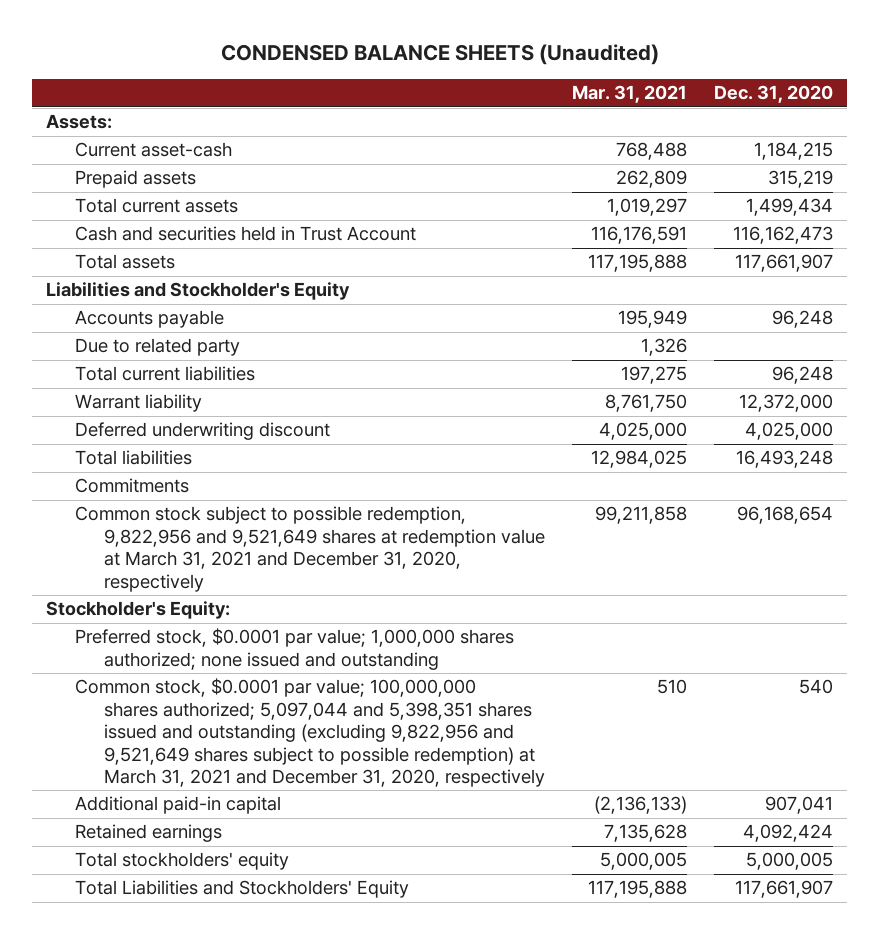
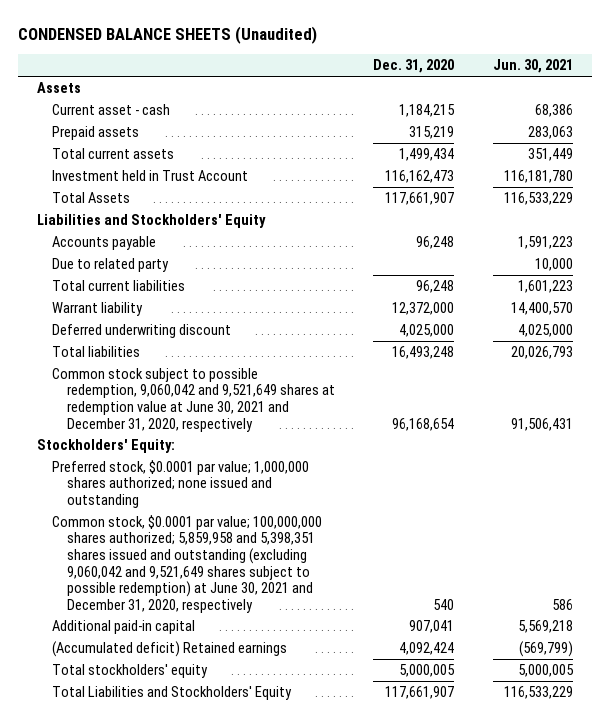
[572,85,688,104] Mar. 31, 2021 -> none
none -> [492,59,573,74] Jun. 30, 2021
[45,114,112,130] Assets: -> [37,81,82,93] Assets
[74,142,232,158] Current asset-cash -> [51,103,170,115] Current asset - cash
[74,226,416,242] Cash and securities held in Trust Account -> [51,169,248,181] Investment held in Trust Account
[74,254,175,270] Total assets -> [51,191,130,203] Total Assets
[45,282,350,301] Liabilities and Stockholder's Equity -> [37,213,267,228] Liabilities and Stockholders' Equity
[74,478,189,494] Commitments -> none
[74,506,545,592] Common stock subject to possible redemption, 9,822,956 and 9,521,649 shares at redemption value at March 31, 2021 and December 31, 2020, respectively -> [51,367,335,432] Common stock subject to possible redemption, 9,060,042 and 9,521,649 shares at redemption value at June 30, 2021 and December 31, 2020, respectively
[45,601,230,620] Stockholder's Equity: -> [37,438,176,453] Stockholders' Equity:
[74,678,545,787] Common stock, $0.0001 par value; 100,000,000 shares authorized; 5,097,044 and 5,398,351 shares issued and outstanding (excluding 9,822,956 and 9,521,649 shares subject to possible redemption) at March 31, 2021 and December 31, 2020, respectively -> [51,514,322,613] Common stock, $0.0001 par value; 100,000,000 shares authorized; 5,859,958 and 5,398,351 shares issued and outstanding (excluding 9,060,042 and 9,521,649 shares subject to possible redemption) at June 30, 2021 and December 31, 2020, respectively
[74,824,222,843] Retained earnings -> [51,640,287,657] (Accumulated deficit) Retained earnings

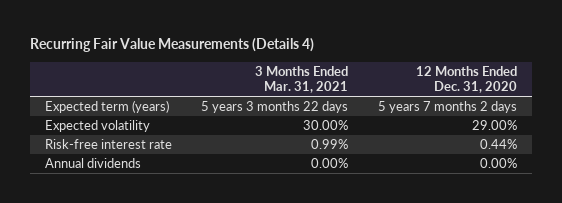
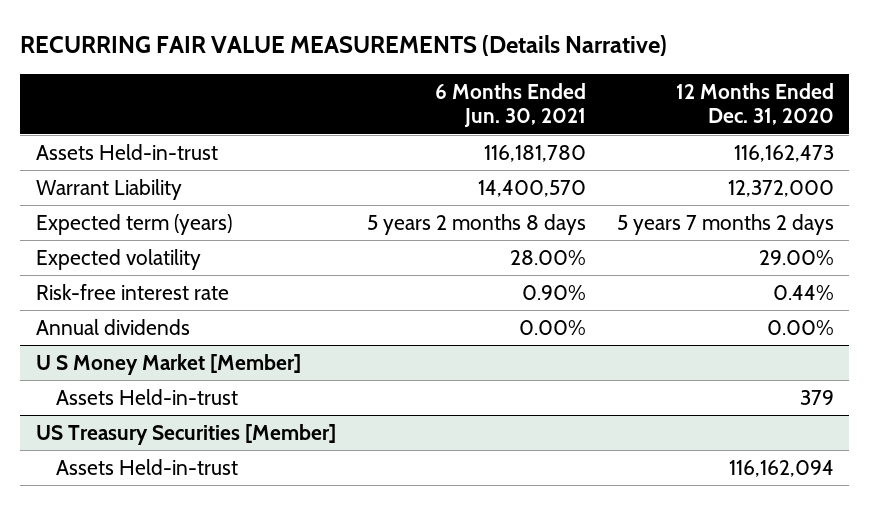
[30,38,315,53] Recurring Fair Value Measurements (Details 4) -> [20,34,668,56] RECURRING FAIR VALUE MEASUREMENTS (Details Narrative)
[255,65,349,94] 3 Months Ended Mar. 31, 2021 -> none
none -> [434,82,586,128] 6 Months Ended Jun. 30, 2021
none -> [35,143,218,160] Assets Held-in-trust
none -> [35,178,182,200] Warrant Liability
none -> [35,353,301,375] U S Money Market [Member]
none -> [56,388,239,405] Assets Held-in-trust
none -> [35,423,336,445] US Treasury Securities [Member]
none -> [56,458,239,475] Assets Held-in-trust

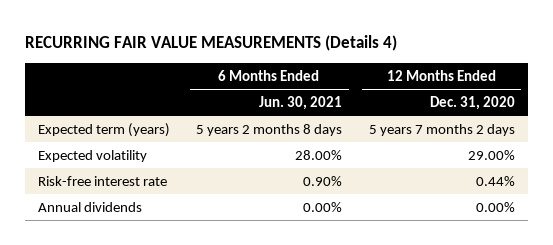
[20,34,668,56] RECURRING FAIR VALUE MEASUREMENTS (Details Narrative) -> [24,35,397,52] RECURRING FAIR VALUE MEASUREMENTS (Details 4)
[35,143,218,160] Assets Held-in-trust -> none
[35,178,182,200] Warrant Liability -> none
[35,353,301,375] U S Money Market [Member] -> none
[56,388,239,405] Assets Held-in-trust -> none
[35,423,336,445] US Treasury Securities [Member] -> none
[56,458,239,475] Assets Held-in-trust -> none

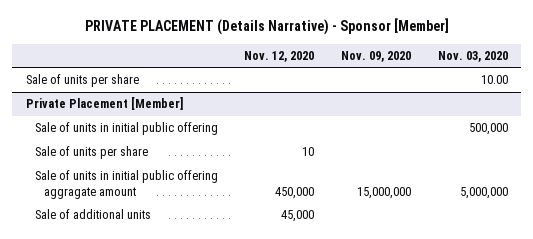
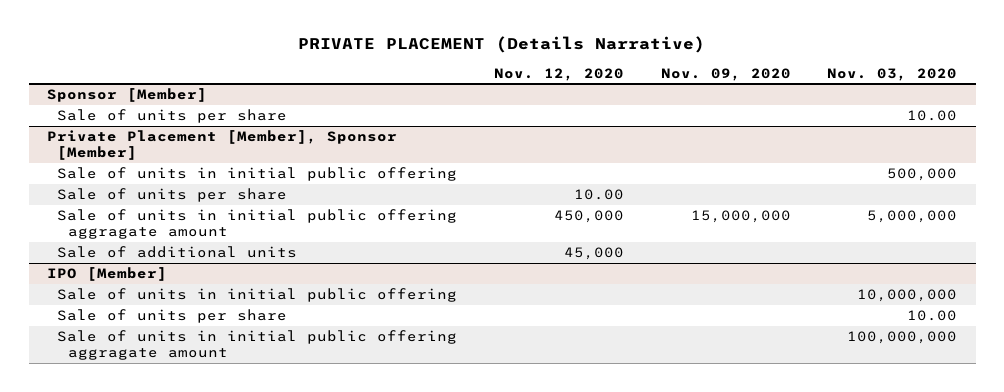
[84,18,449,36] PRIVATE PLACEMENT (Details Narrative) - Sponsor [Member] -> [298,36,706,54] PRIVATE PLACEMENT (Details Narrative)
none -> [46,88,207,103] Sponsor [Member]
[25,97,183,111] Private Placement [Member] -> [46,130,397,160] Private Placement [Member], Sponsor [Member]
[302,147,315,157] 10 -> [573,189,624,201] 10.00
none -> [46,267,167,282] IPO [Member]
none -> [57,288,458,303] Sale of units in initial public offering
none -> [57,309,288,324] Sale of units per share
none -> [57,330,458,360] Sale of units in initial public offering aggragate amount

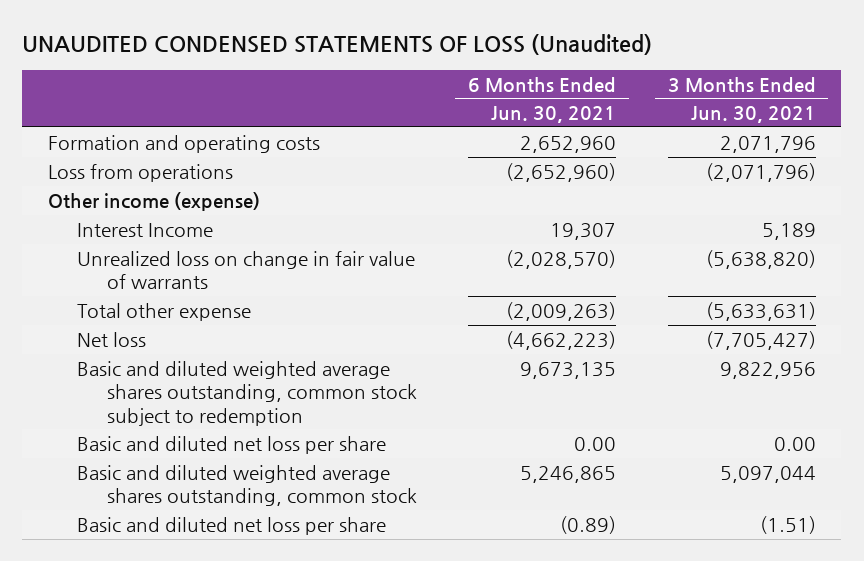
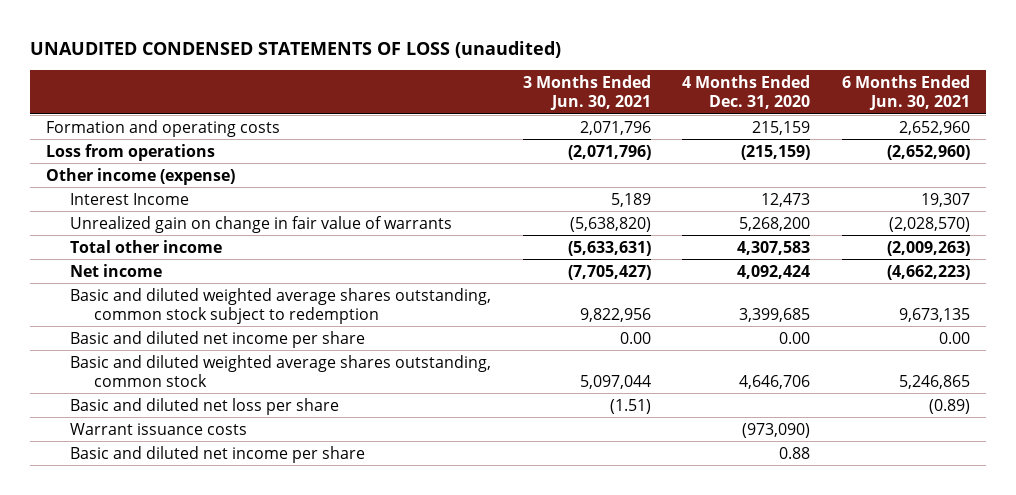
[22,34,653,56] UNAUDITED CONDENSED STATEMENTS OF LOSS (Unaudited) -> [30,40,562,58] UNAUDITED CONDENSED STATEMENTS OF LOSS (unaudited)
none -> [682,75,811,110] 4 Months Ended Dec. 31, 2020
[77,250,416,290] Unrealized loss on change in fair value of warrants -> [70,215,453,233] Unrealized gain on change in fair value of warrants
[77,302,252,321] Total other expense -> [70,239,223,253] Total other income
[77,331,147,347] Net loss -> [70,263,163,277] Net income
[77,435,387,454] Basic and diluted net loss per share -> [70,330,366,348] Basic and diluted net income per share
none -> [70,422,248,435] Warrant issuance costs
none -> [70,445,366,463] Basic and diluted net income per share

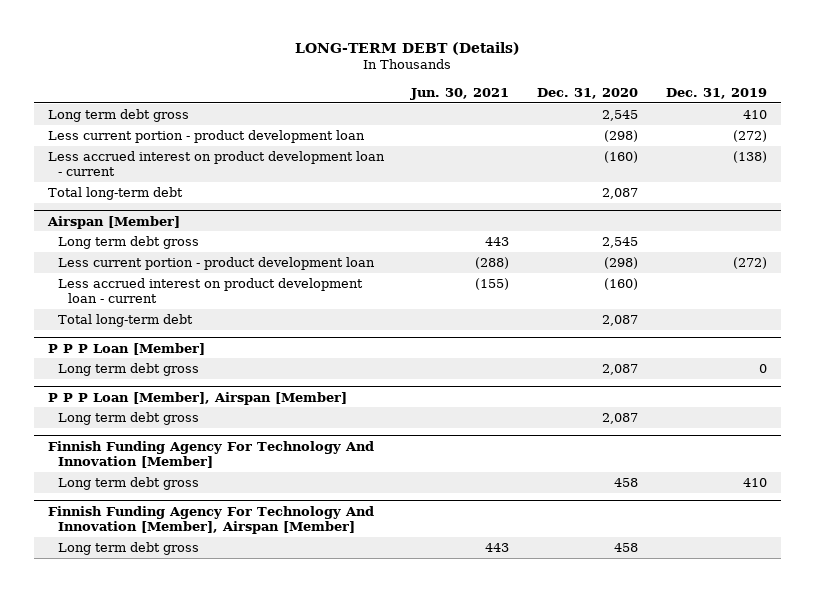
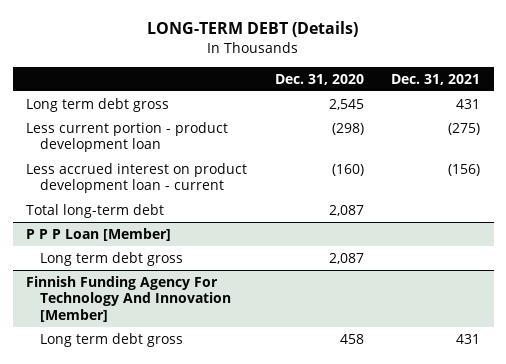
[410,87,510,100] Jun. 30, 2021 -> none
[666,87,768,99] Dec. 31, 2019 -> none
none -> [391,73,481,85] Dec. 31, 2021
[46,215,180,229] Airspan [Member] -> none
[57,235,199,249] Long term debt gross -> none
[57,256,375,270] Less current portion - product development loan -> none
[57,277,363,304] Less accrued interest on product development loan - current -> none
[57,313,193,327] Total long-term debt -> none
[47,391,347,405] P P P Loan [Member], Airspan [Member] -> none
[57,411,199,425] Long term debt gross -> none
[47,505,374,534] Finnish Funding Agency For Technology And Innovation [Member], Airspan [Member] -> none
[57,541,199,555] Long term debt gross -> none

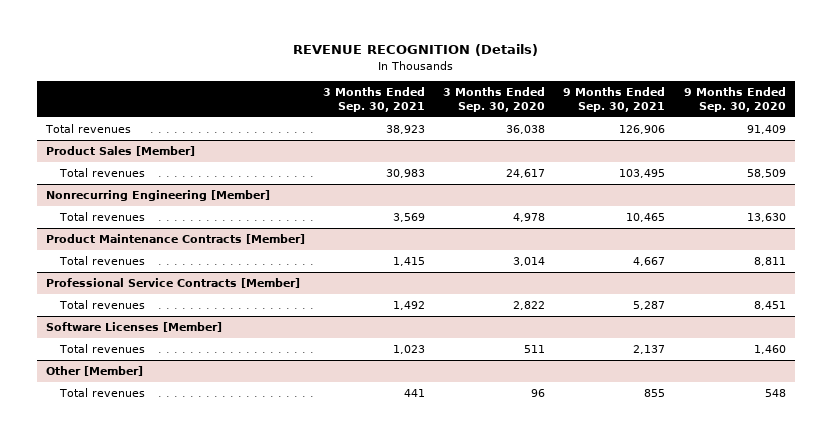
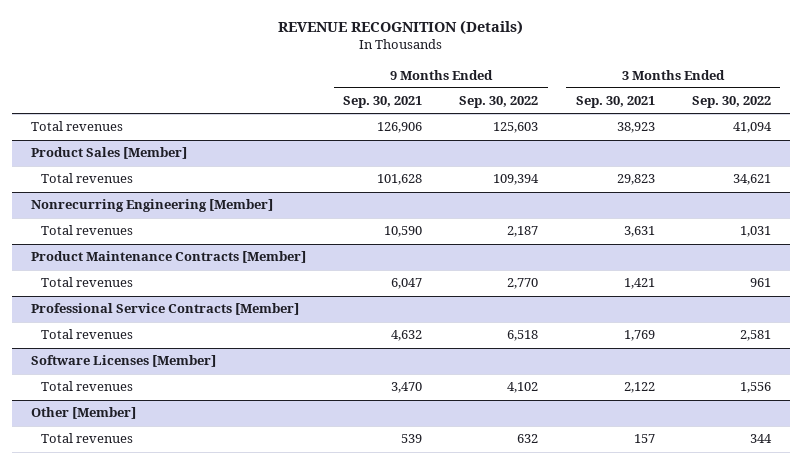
[443,86,546,112] 3 Months Ended Sep. 30, 2020 -> none
[683,86,786,112] 9 Months Ended Sep. 30, 2020 -> none
none -> [459,96,539,109] Sep. 30, 2022
none -> [692,96,772,109] Sep. 30, 2022
[386,169,426,179] 30,983 -> [616,174,655,186] 29,823
[619,169,666,179] 103,495 -> [377,174,423,186] 101,628
[393,213,426,223] 3,569 -> [623,226,655,238] 3,631
[626,213,666,223] 10,465 -> [384,226,423,238] 10,590
[393,257,426,267] 1,415 -> [623,278,655,290] 1,421
[633,257,666,267] 4,667 -> [391,278,423,290] 6,047
[393,301,426,311] 1,492 -> [623,330,655,342] 1,769
[633,301,666,311] 5,287 -> [391,330,423,342] 4,632
[393,345,426,355] 1,023 -> [623,382,655,394] 2,122
[633,345,666,355] 2,137 -> [391,382,423,394] 3,470
[404,389,426,398] 441 -> [633,434,655,444] 157
[644,389,666,398] 855 -> [401,434,423,444] 539

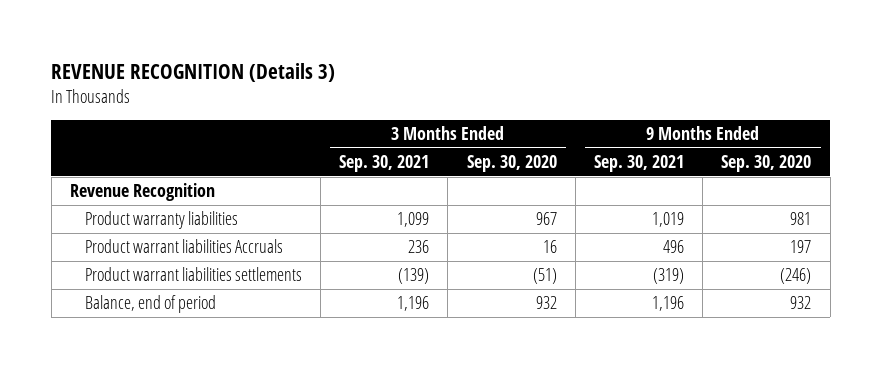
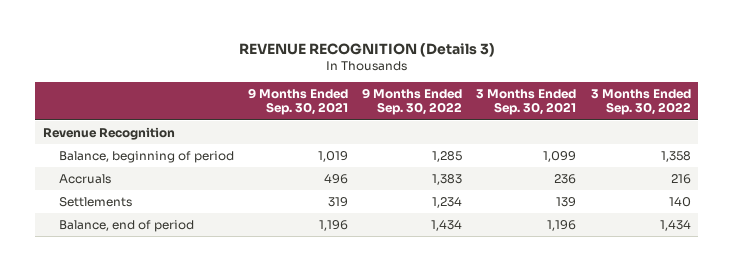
[466,155,557,173] Sep. 30, 2020 -> none
[721,155,812,173] Sep. 30, 2020 -> none
none -> [362,88,463,116] 9 Months Ended Sep. 30, 2022
none -> [590,89,691,116] 3 Months Ended Sep. 30, 2022
[84,211,238,230] Product warranty liabilities -> [59,150,235,163] Balance, beginning of period
[84,239,283,254] Product warrant liabilities Accruals -> [59,173,112,184] Accruals
[84,267,302,282] Product warrant liabilities settlements -> [59,196,133,207] Settlements
[398,268,430,285] (139) -> [556,196,577,207] 139
[652,268,684,285] (319) -> [328,196,349,207] 319

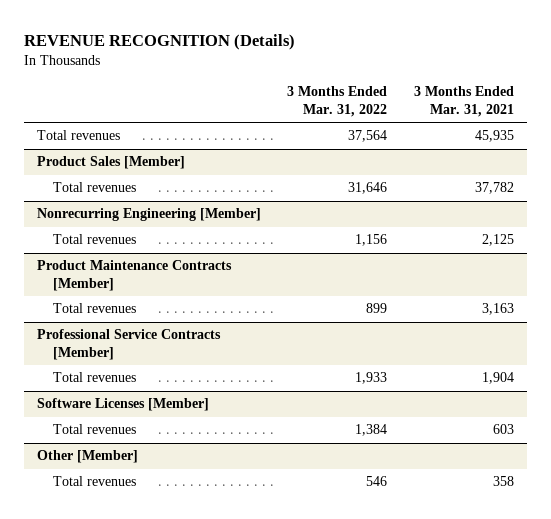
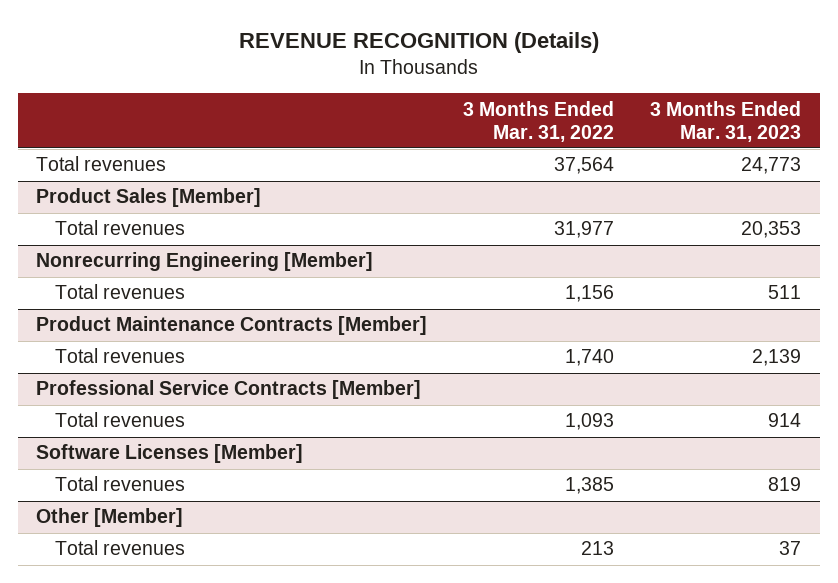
[413,86,514,118] 3 Months Ended Mar. 31, 2021 -> none
none -> [650,100,802,142] 3 Months Ended Mar. 31, 2023
[348,182,388,195] 31,646 -> [554,221,615,239] 31,977
[366,303,388,314] 899 -> [565,349,615,367] 1,740
[355,372,388,385] 1,933 -> [565,413,615,431] 1,093
[355,424,388,437] 1,384 -> [565,477,615,495] 1,385
[366,476,388,487] 546 -> [581,541,615,556] 213

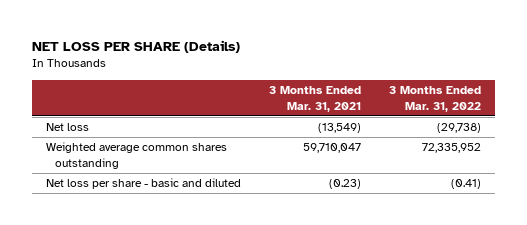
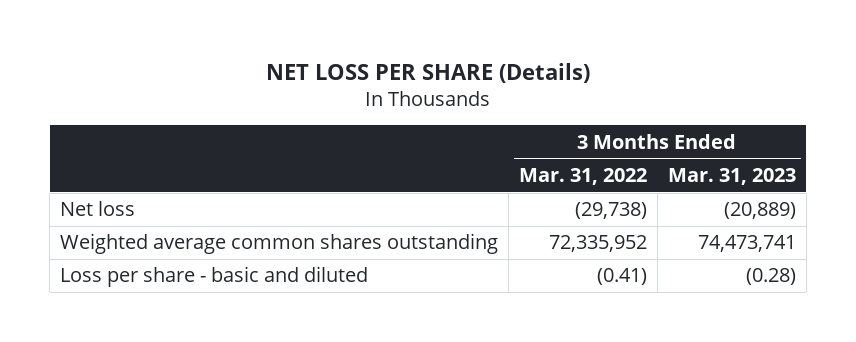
[269,85,362,112] 3 Months Ended Mar. 31, 2021 -> none
none -> [667,167,796,185] Mar. 31, 2023
[45,178,241,190] Net loss per share - basic and diluted -> [60,266,369,288] Loss per share - basic and diluted

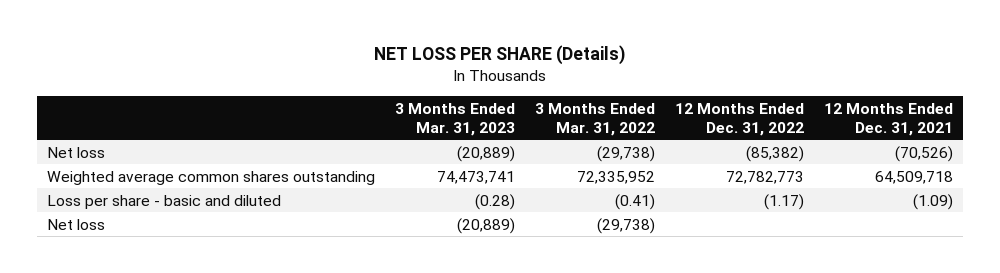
none -> [674,102,804,136] 12 Months Ended Dec. 31, 2022
none -> [824,102,954,136] 12 Months Ended Dec. 31, 2021
none -> [46,218,105,230] Net loss

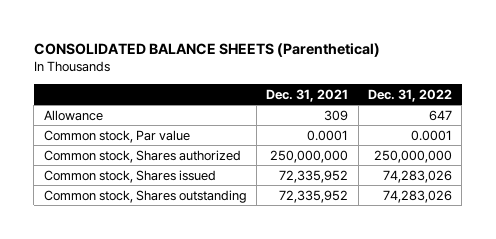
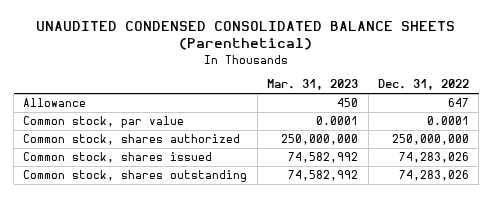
[33,42,380,57] CONSOLIDATED BALANCE SHEETS (Parenthetical) -> [36,21,456,51] UNAUDITED CONDENSED CONSOLIDATED BALANCE SHEETS (Parenthetical)
[266,88,349,102] Dec. 31, 2021 -> none
none -> [267,79,359,91] Mar. 31, 2023
[43,129,190,143] Common stock, Par value -> [23,116,185,129] Common stock, par value
[43,149,241,163] Common stock, Shares authorized -> [23,134,241,146] Common stock, shares authorized
[43,169,216,183] Common stock, Shares issued -> [23,152,213,164] Common stock, shares issued
[43,189,247,203] Common stock, Shares outstanding -> [23,170,248,183] Common stock, shares outstanding

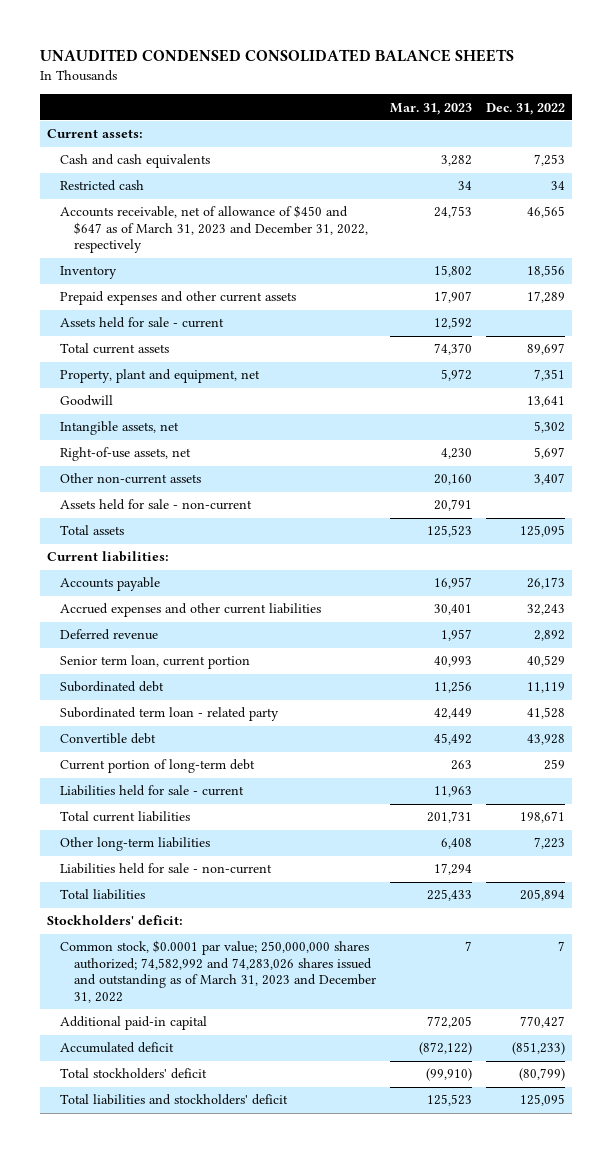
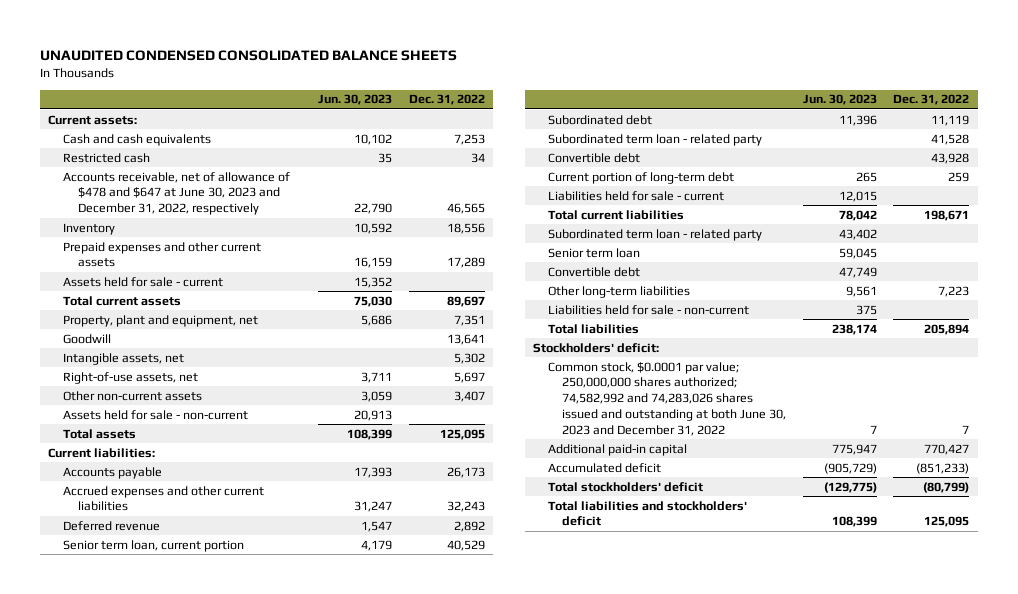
[389,102,472,115] Mar. 31, 2023 -> none
none -> [318,94,393,106] Jun. 30, 2023
[60,205,368,254] Accounts receivable, net of allowance of $450 and $647 as of March 31, 2023 and December 31, 2022, respectively -> [62,171,290,216] Accounts receivable, net of allowance of $478 and $647 at June 30, 2023 and December 31, 2022, respectively
none -> [547,228,762,241] Subordinated term loan - related party
none -> [547,247,640,258] Senior term loan
none -> [547,266,640,277] Convertible debt
[60,940,376,1003] Common stock, $0.0001 par value; 250,000,000 shares authorized; 74,582,992 and 74,283,026 shares issued and outstanding as of March 31, 2023 and December 31, 2022 -> [547,361,787,436] Common stock, $0.0001 par value; 250,000,000 shares authorized; 74,582,992 and 74,283,026 shares issued and outstanding at both June 30, 2023 and December 31, 2022

